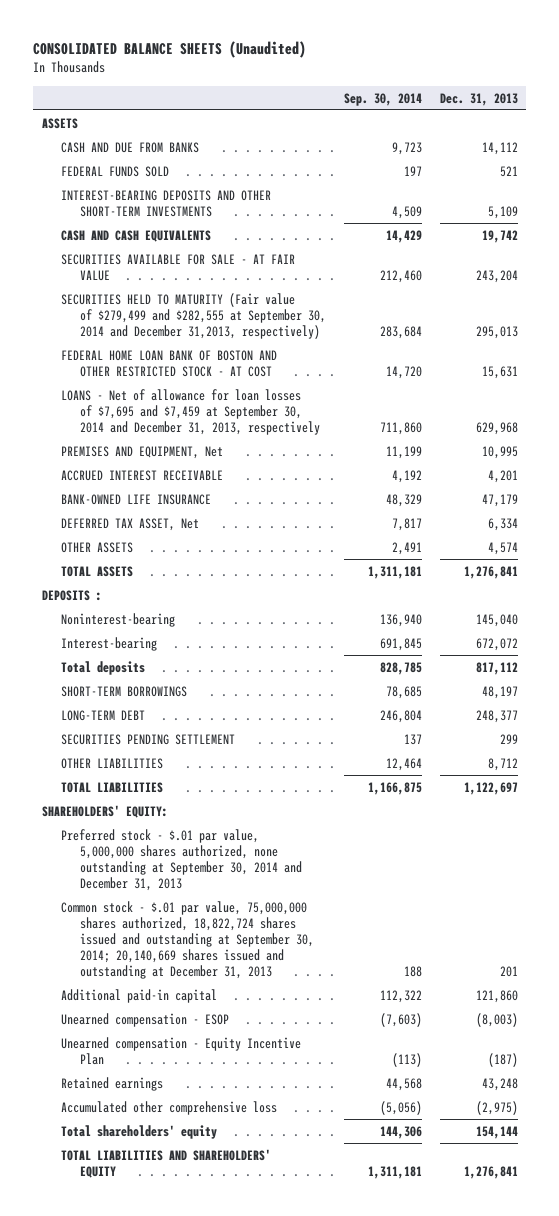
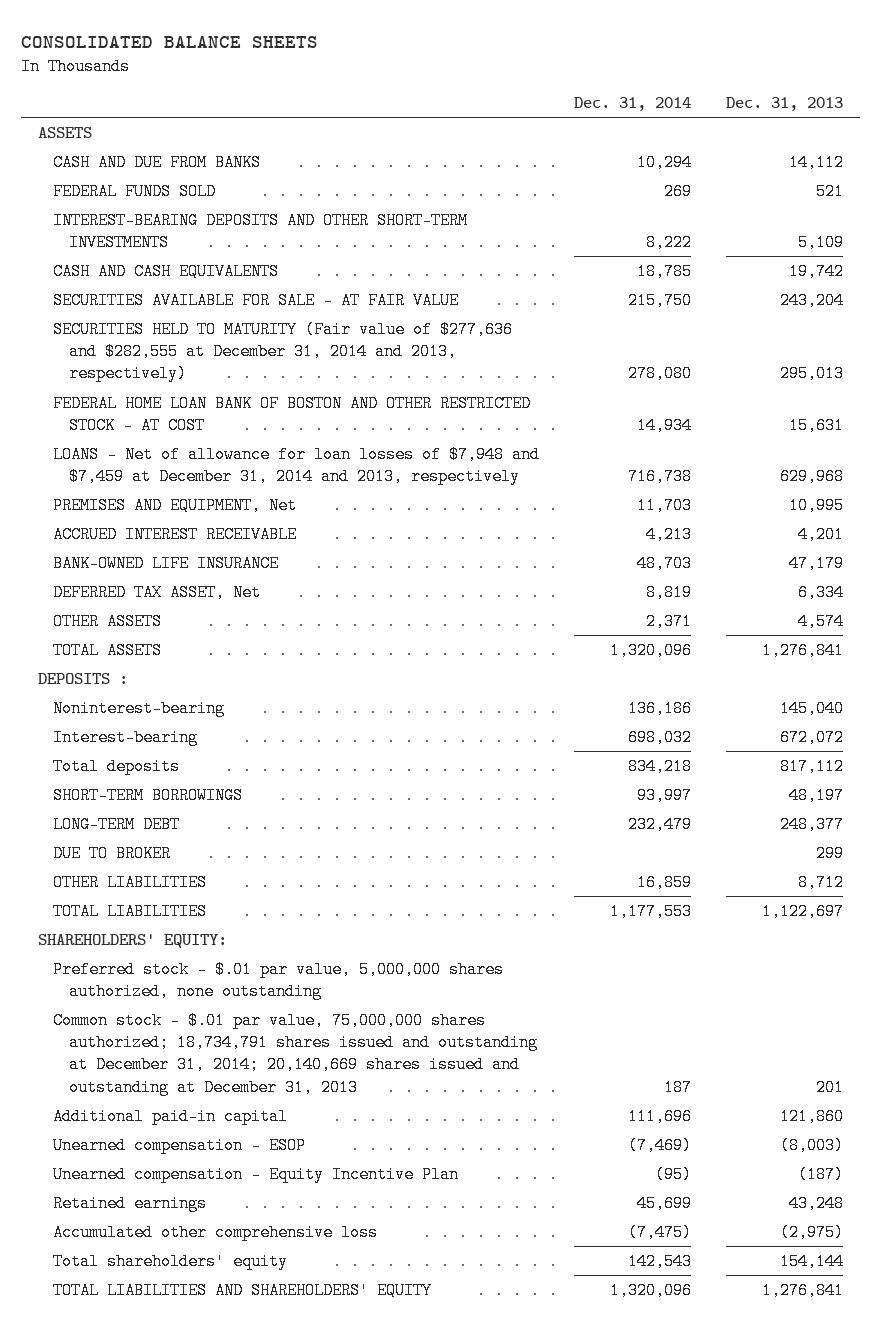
[32,40,306,58] CONSOLIDATED BALANCE SHEETS (Unaudited) -> [21,35,319,48] CONSOLIDATED BALANCE SHEETS
[344,92,423,106] Sep. 30, 2014 -> none
none -> [574,97,692,112] Dec. 31, 2014
[61,292,327,339] SECURITIES HELD TO MATURITY (Fair value of $279,499 and $282,555 at September 30, 2014 and December 31,2013, respectively) -> [53,320,514,383] SECURITIES HELD TO MATURITY (Fair value of $277,636 and $282,555 at December 31, 2014 and 2013, respectively)
[61,388,321,435] LOANS - Net of allowance for loan losses of $7,695 and $7,459 at September 30, 2014 and December 31, 2013, respectively -> [53,445,541,486] LOANS - Net of allowance for loan losses of $7,948 and $7,459 at December 31, 2014 and 2013, respectively
[61,733,236,745] SECURITIES PENDING SETTLEMENT -> [53,844,172,862] DUE TO BROKER
[61,828,303,891] Preferred stock - $.01 par value, 5,000,000 shares authorized, none outstanding at September 30, 2014 and December 31, 2013 -> [53,960,505,1001] Preferred stock - $.01 par value, 5,000,000 shares authorized, none outstanding
[61,900,315,979] Common stock - $.01 par value, 75,000,000 shares authorized, 18,822,724 shares issued and outstanding at September 30, 2014; 20,140,669 shares issued and outstanding at December 31, 2013 -> [53,1011,538,1096] Common stock - $.01 par value, 75,000,000 shares authorized; 18,734,791 shares issued and outstanding at December 31, 2014; 20,140,669 shares issued and outstanding at December 31, 2013

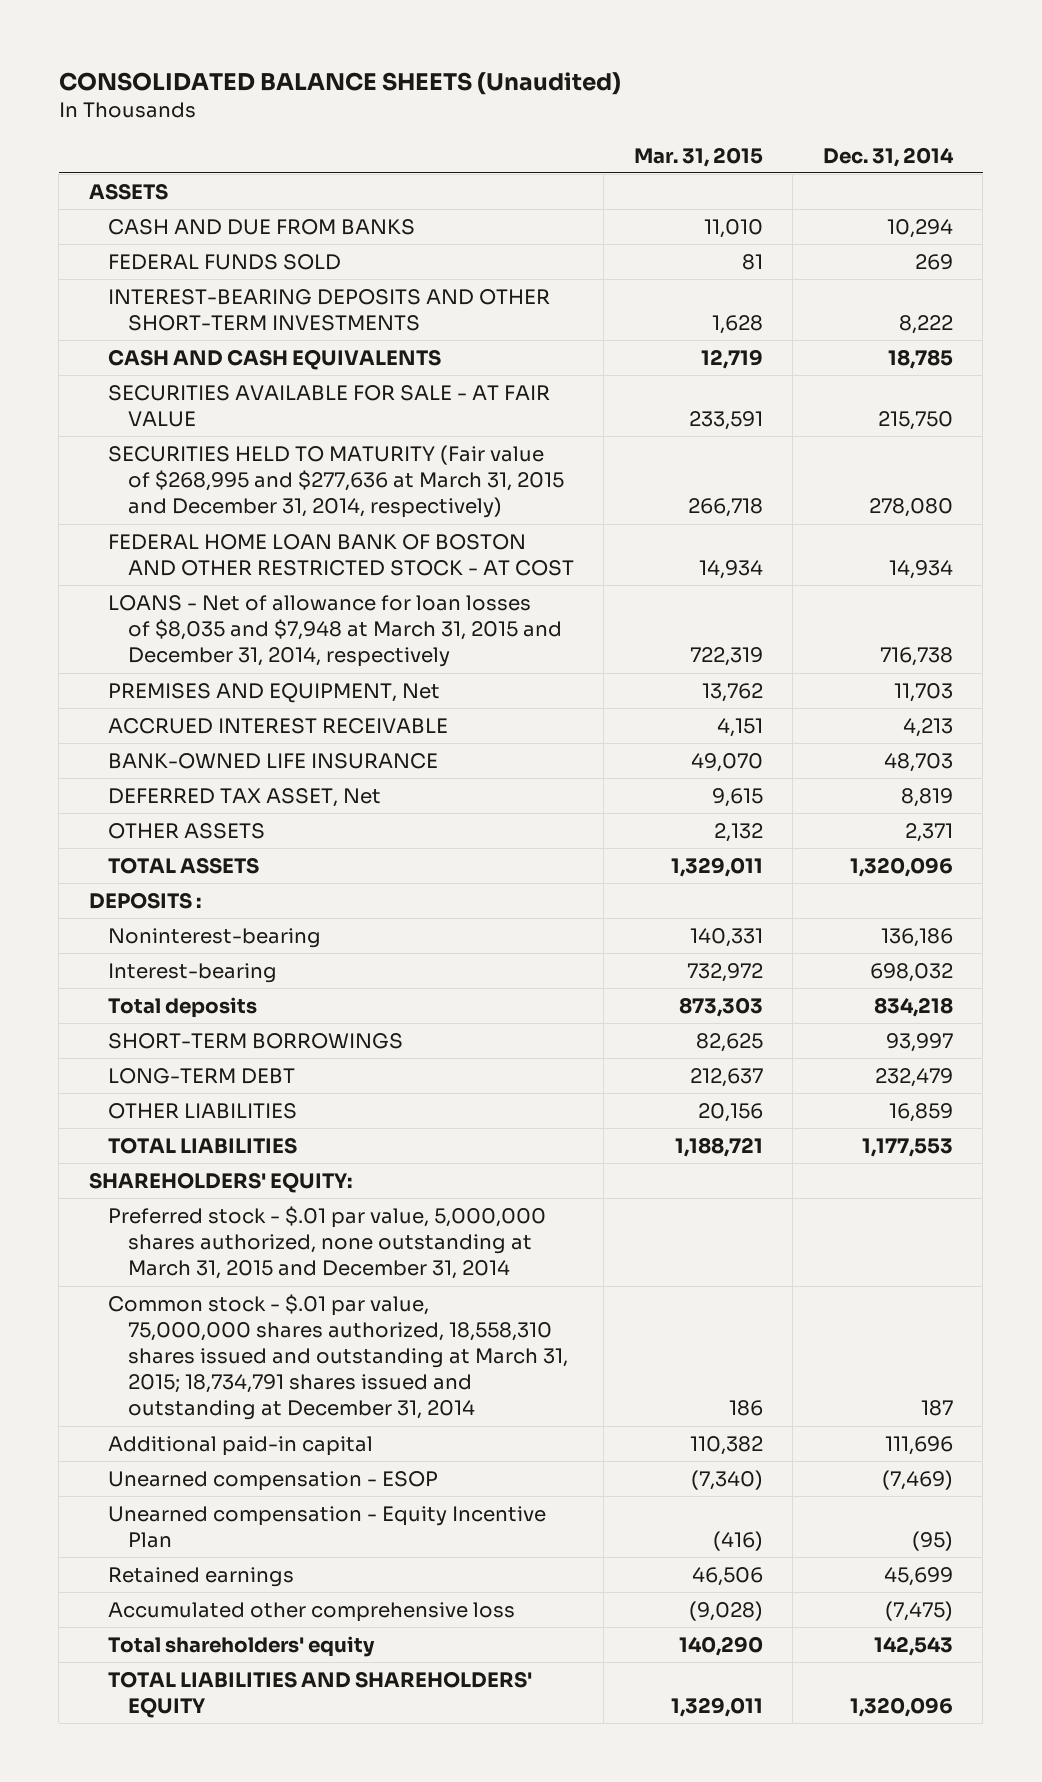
[21,35,319,48] CONSOLIDATED BALANCE SHEETS -> [58,72,621,96] CONSOLIDATED BALANCE SHEETS (Unaudited)
[725,97,843,112] Dec. 31, 2013 -> none
none -> [633,146,763,167] Mar. 31, 2015
[53,320,514,383] SECURITIES HELD TO MATURITY (Fair value of $277,636 and $282,555 at December 31, 2014 and 2013, respectively) -> [108,445,564,519] SECURITIES HELD TO MATURITY (Fair value of $268,995 and $277,636 at March 31, 2015 and December 31, 2014, respectively)
[53,445,541,486] LOANS - Net of allowance for loan losses of $7,948 and $7,459 at December 31, 2014 and 2013, respectively -> [108,595,562,668] LOANS - Net of allowance for loan losses of $8,035 and $7,948 at March 31, 2015 and December 31, 2014, respectively
[53,844,172,862] DUE TO BROKER -> none
[53,960,505,1001] Preferred stock - $.01 par value, 5,000,000 shares authorized, none outstanding -> [108,1206,547,1280] Preferred stock - $.01 par value, 5,000,000 shares authorized, none outstanding at March 31, 2015 and December 31, 2014
[53,1011,538,1096] Common stock - $.01 par value, 75,000,000 shares authorized; 18,734,791 shares issued and outstanding at December 31, 2014; 20,140,669 shares issued and outstanding at December 31, 2013 -> [108,1294,568,1421] Common stock - $.01 par value, 75,000,000 shares authorized, 18,558,310 shares issued and outstanding at March 31, 2015; 18,734,791 shares issued and outstanding at December 31, 2014

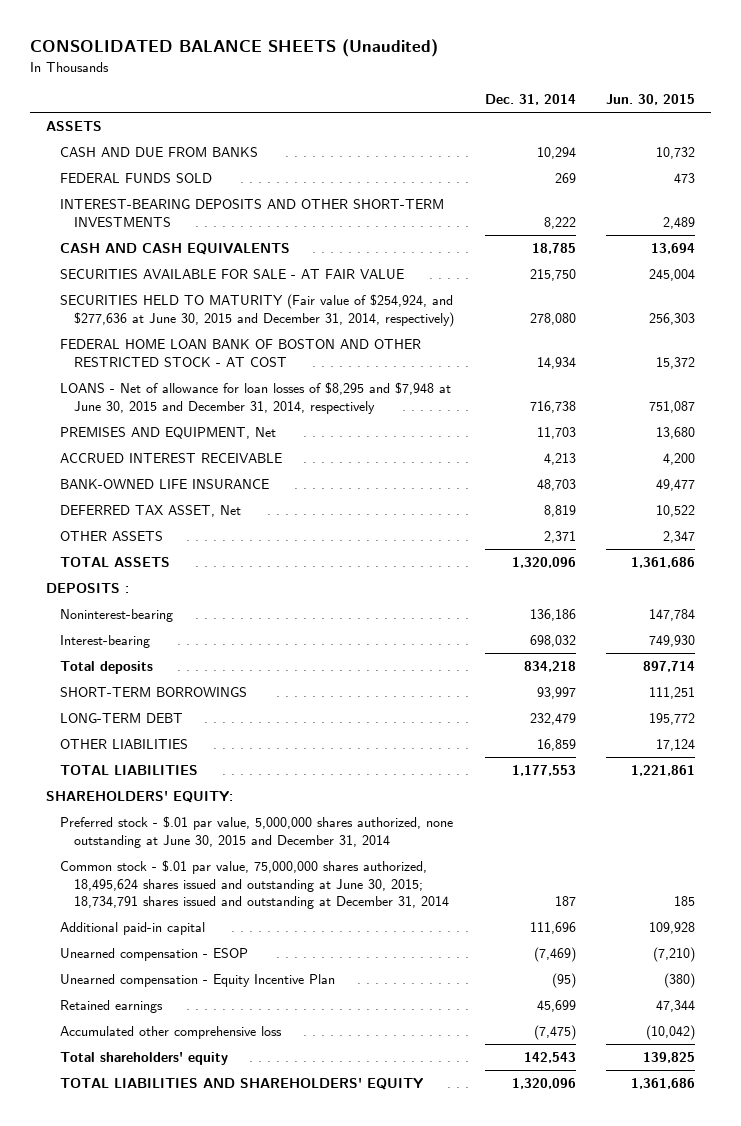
[633,146,763,167] Mar. 31, 2015 -> none
none -> [606,93,696,105] Jun. 30, 2015
[108,445,564,519] SECURITIES HELD TO MATURITY (Fair value of $268,995 and $277,636 at March 31, 2015 and December 31, 2014, respectively) -> [59,294,454,327] SECURITIES HELD TO MATURITY (Fair value of $254,924, and $277,636 at June 30, 2015 and December 31, 2014, respectively)
[108,595,562,668] LOANS - Net of allowance for loan losses of $8,035 and $7,948 at March 31, 2015 and December 31, 2014, respectively -> [59,382,451,414] LOANS - Net of allowance for loan losses of $8,295 and $7,948 at June 30, 2015 and December 31, 2014, respectively
[108,1206,547,1280] Preferred stock - $.01 par value, 5,000,000 shares authorized, none outstanding at March 31, 2015 and December 31, 2014 -> [59,816,453,848] Preferred stock - $.01 par value, 5,000,000 shares authorized, none outstanding at June 30, 2015 and December 31, 2014
[108,1294,568,1421] Common stock - $.01 par value, 75,000,000 shares authorized, 18,558,310 shares issued and outstanding at March 31, 2015; 18,734,791 shares issued and outstanding at December 31, 2014 -> [59,860,449,910] Common stock - $.01 par value, 75,000,000 shares authorized, 18,495,624 shares issued and outstanding at June 30, 2015; 18,734,791 shares issued and outstanding at December 31, 2014

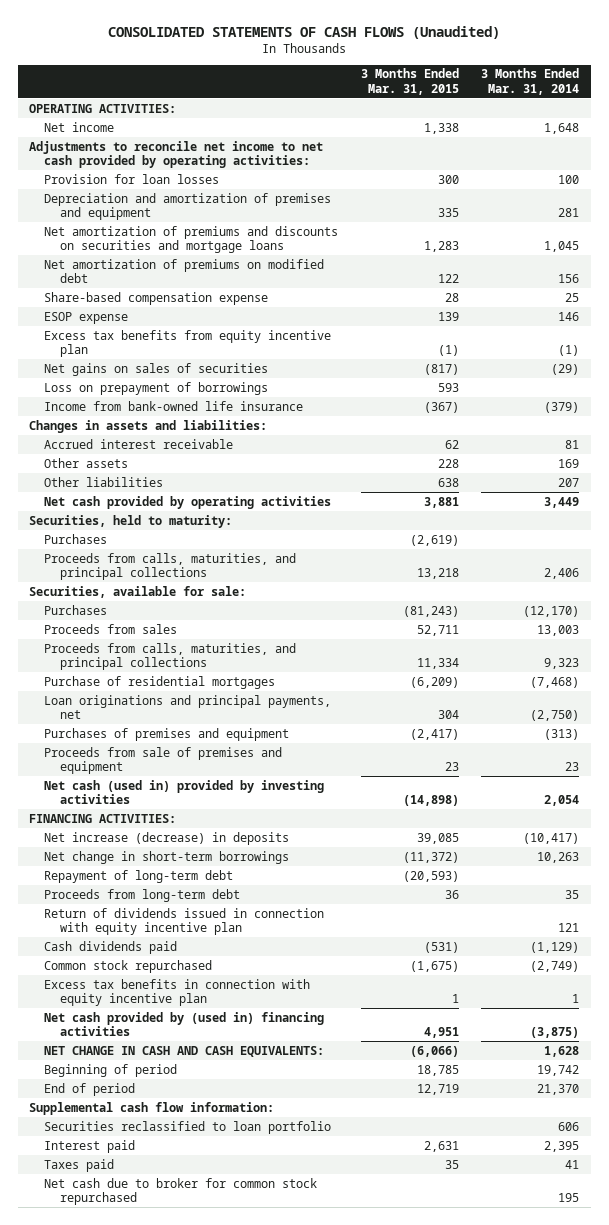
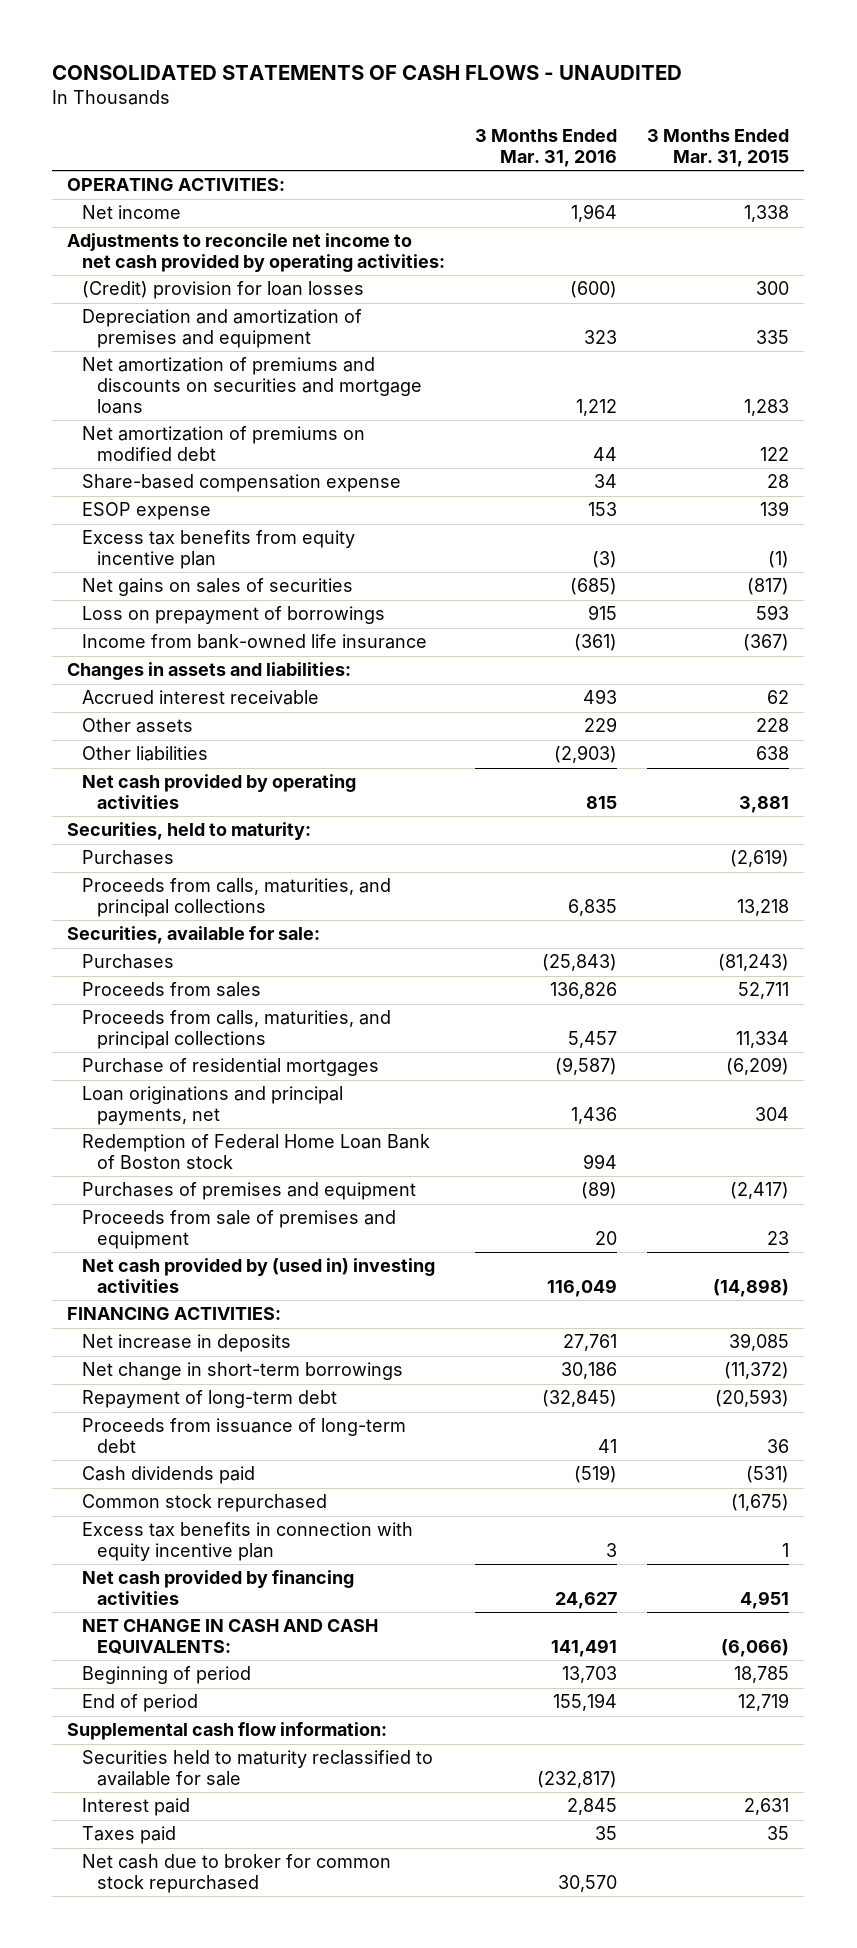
[108,25,501,39] CONSOLIDATED STATEMENTS OF CASH FLOWS (Unaudited) -> [52,64,683,80] CONSOLIDATED STATEMENTS OF CASH FLOWS - UNAUDITED
[481,68,580,95] 3 Months Ended Mar. 31, 2014 -> none
none -> [475,129,618,167] 3 Months Ended Mar. 31, 2016
[44,173,220,184] Provision for loan losses -> [81,281,364,300] (Credit) provision for loan losses
none -> [81,1134,430,1170] Redemption of Federal Home Loan Bank of Boston stock
[44,779,325,804] Net cash (used in) provided by investing activities -> [81,1258,435,1294] Net cash provided by (used in) investing activities
[44,831,290,845] Net increase (decrease) in deposits -> [81,1334,291,1353] Net increase in deposits
[44,907,325,935] Return of dividends issued in connection with equity incentive plan -> none
[44,888,241,902] Proceeds from long-term debt -> [81,1418,406,1454] Proceeds from issuance of long-term debt
[44,1011,325,1036] Net cash provided by (used in) financing activities -> [81,1570,354,1606] Net cash provided by financing activities
[44,1120,332,1134] Securities reclassified to loan portfolio -> [81,1750,433,1787] Securities held to maturity reclassified to available for sale

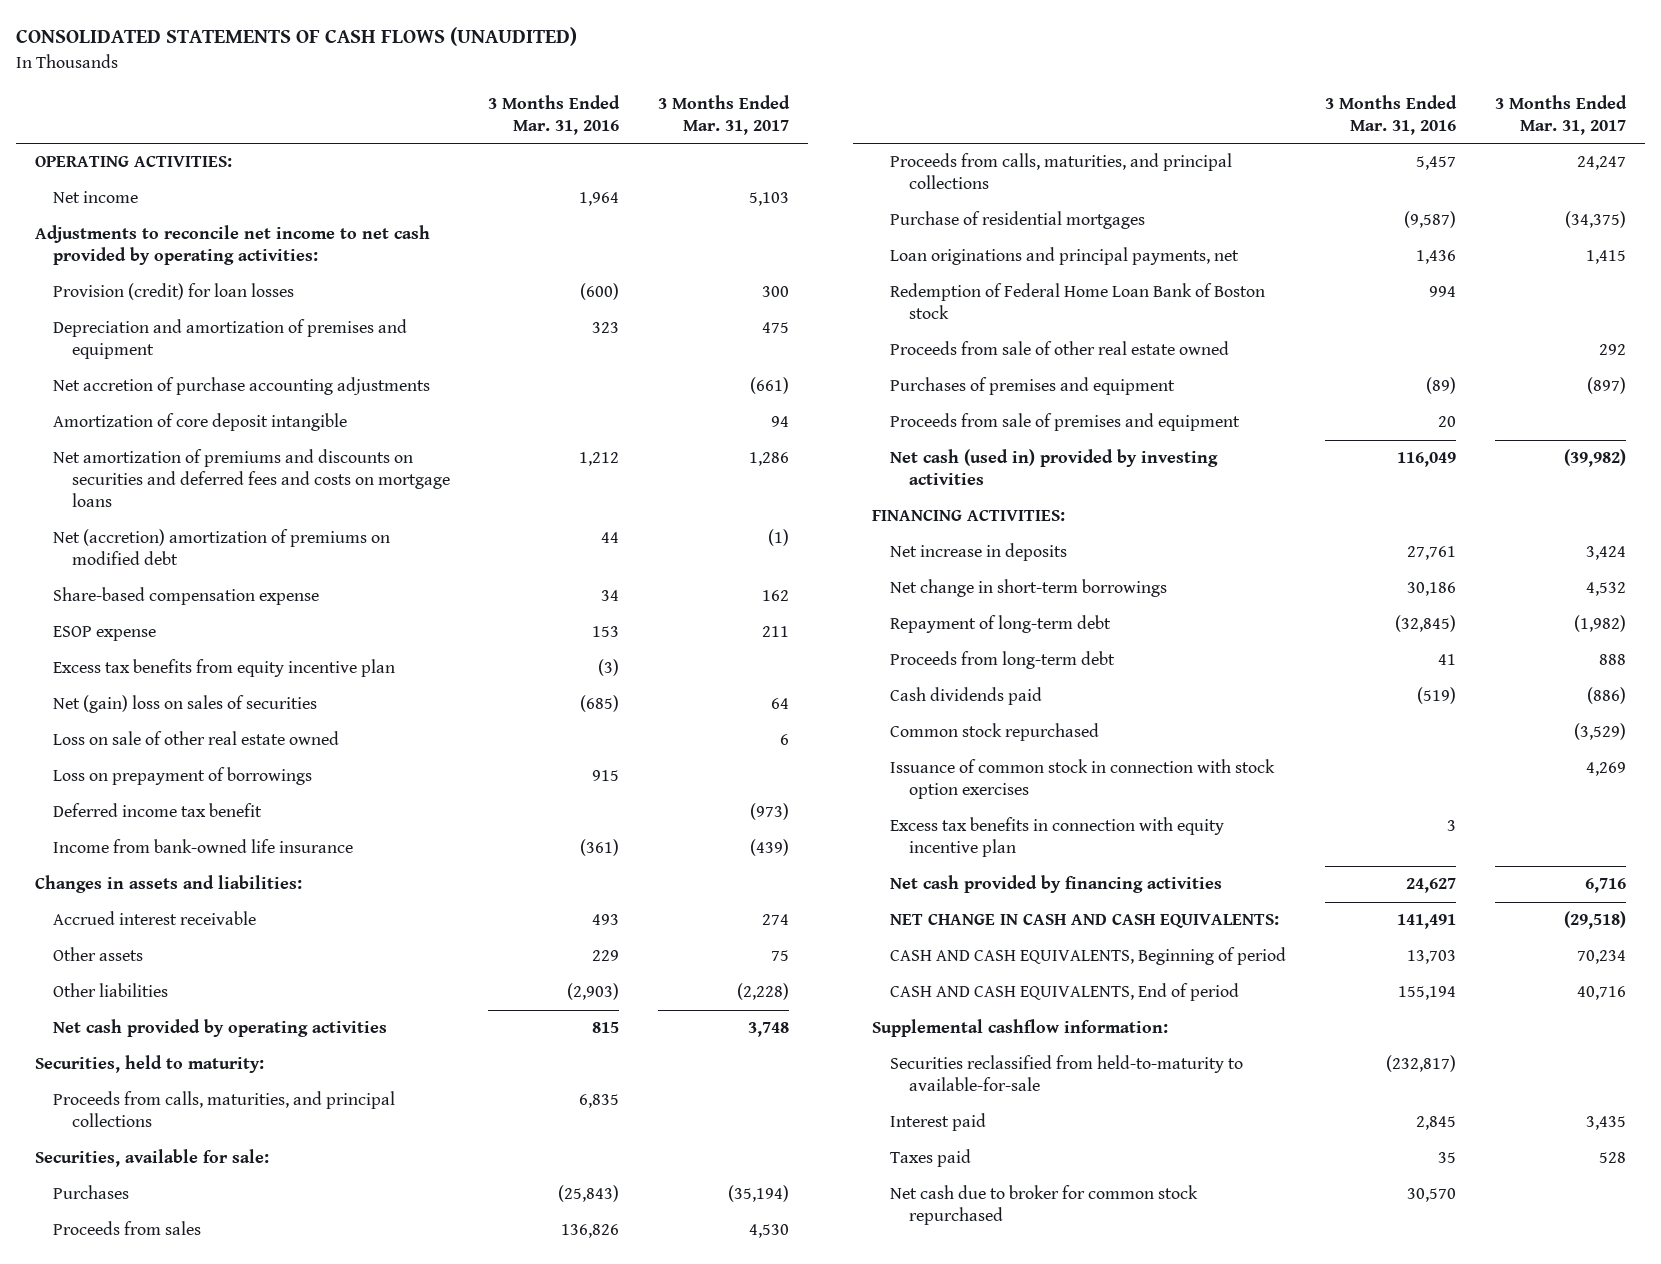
[52,64,683,80] CONSOLIDATED STATEMENTS OF CASH FLOWS - UNAUDITED -> [15,27,577,47] CONSOLIDATED STATEMENTS OF CASH FLOWS (UNAUDITED)
[647,129,790,167] 3 Months Ended Mar. 31, 2015 -> none
none -> [657,94,790,135] 3 Months Ended Mar. 31, 2017
[81,281,364,300] (Credit) provision for loan losses -> [53,283,295,301] Provision (credit) for loan losses
none -> [53,377,431,396] Net accretion of purchase accounting adjustments
none -> [53,413,348,432] Amortization of core deposit intangible
[81,357,422,414] Net amortization of premiums and discounts on securities and mortgage loans -> [53,449,450,508] Net amortization of premiums and discounts on securities and deferred fees and costs on mortgage loans
[81,426,365,462] Net amortization of premiums on modified debt -> [53,529,391,566] Net (accretion) amortization of premiums on modified debt
[81,578,353,597] Net gains on sales of securities -> [53,695,318,714] Net (gain) loss on sales of securities
none -> [53,731,340,746] Loss on sale of other real estate owned
none -> [53,803,263,818] Deferred income tax benefit
[81,850,174,866] Purchases -> none
none -> [890,341,1230,356] Proceeds from sale of other real estate owned
[81,1258,435,1294] Net cash provided by (used in) investing activities -> [890,449,1219,486] Net cash (used in) provided by investing activities
[81,1418,406,1454] Proceeds from issuance of long-term debt -> [890,651,1116,670] Proceeds from long-term debt
none -> [890,759,1276,800] Issuance of common stock in connection with stock option exercises
[81,1666,251,1685] Beginning of period -> [890,947,1287,966] CASH AND CASH EQUIVALENTS, Beginning of period
[81,1694,198,1713] End of period -> [890,983,1240,1002] CASH AND CASH EQUIVALENTS, End of period
[67,1722,388,1741] Supplemental cash flow information: -> [871,1019,1168,1038] Supplemental cashflow information:
[81,1750,433,1787] Securities held to maturity reclassified to available for sale -> [890,1055,1244,1092] Securities reclassified from held-to-maturity to available-for-sale

